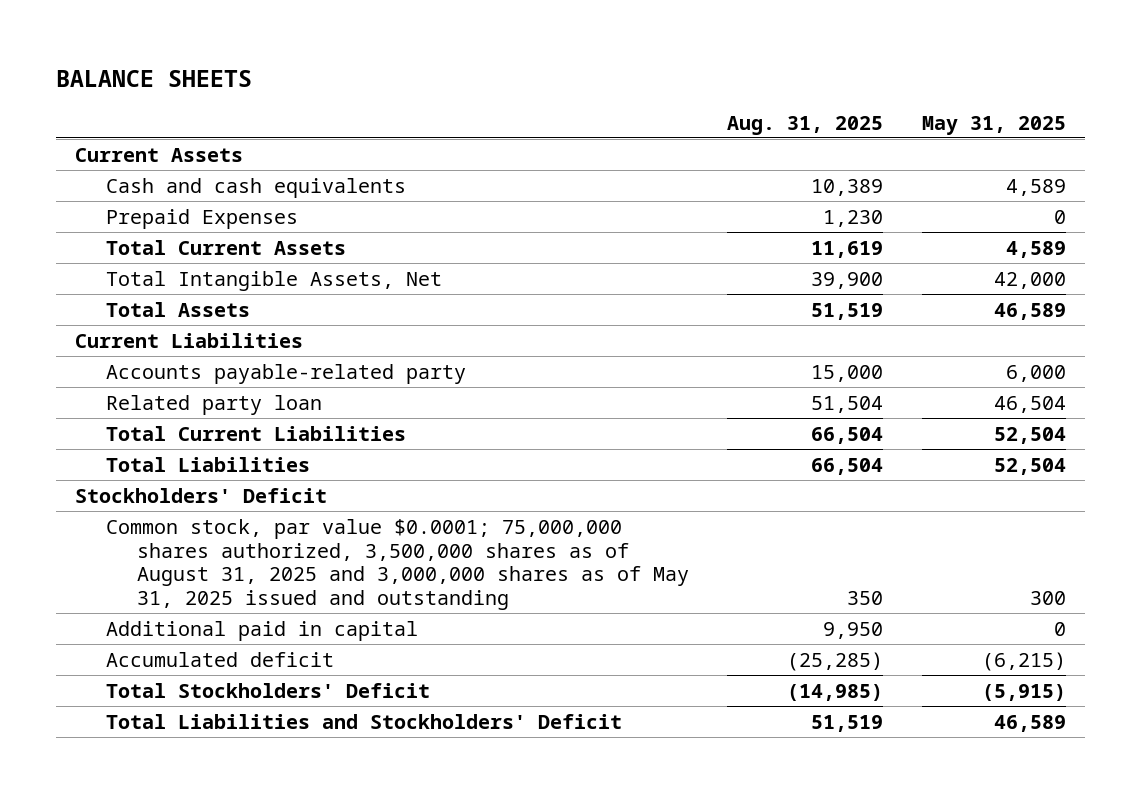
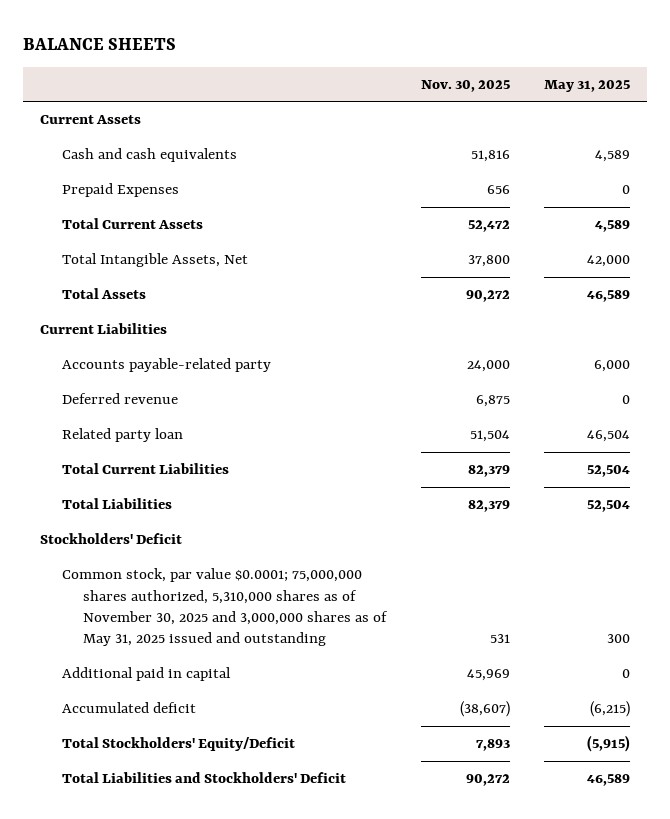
[727,115,884,135] Aug. 31, 2025 -> none
none -> [420,79,510,92] Nov. 30, 2025
none -> [61,393,178,405] Deferred revenue
[105,518,689,611] Common stock, par value $0.0001; 75,000,000 shares authorized, 3,500,000 shares as of August 31, 2025 and 3,000,000 shares as of May 31, 2025 issued and outstanding -> [61,568,389,647] Common stock, par value $0.0001; 75,000,000 shares authorized, 5,310,000 shares as of November 30, 2025 and 3,000,000 shares as of May 31, 2025 issued and outstanding
[105,682,430,698] Total Stockholders' Deficit -> [61,737,295,752] Total Stockholders' Equity/Deficit

